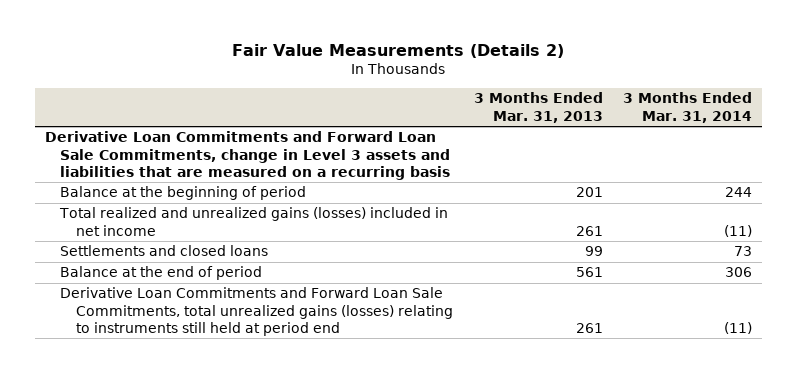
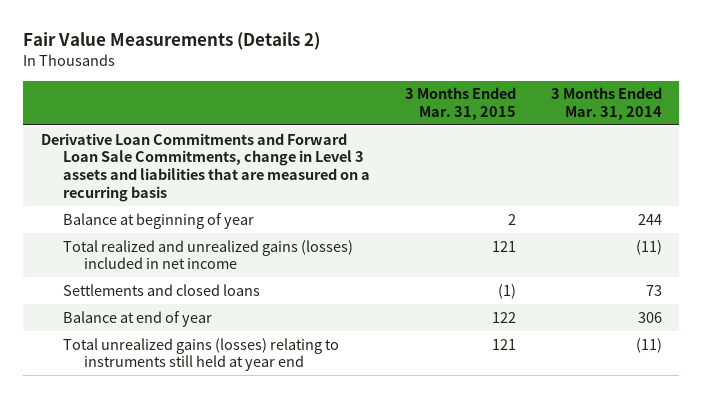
[473,92,603,123] 3 Months Ended Mar. 31, 2013 -> none
none -> [404,87,516,120] 3 Months Ended Mar. 31, 2015
[60,186,307,201] Balance at the beginning of period -> [62,212,254,229] Balance at beginning of year
[60,266,263,281] Balance at the end of period -> [62,310,212,327] Balance at end of year
[60,287,454,336] Derivative Loan Commitments and Forward Loan Sale Commitments, total unrealized gains (losses) relating to instruments still held at period end -> [62,337,339,372] Total unrealized gains (losses) relating to instruments still held at year end

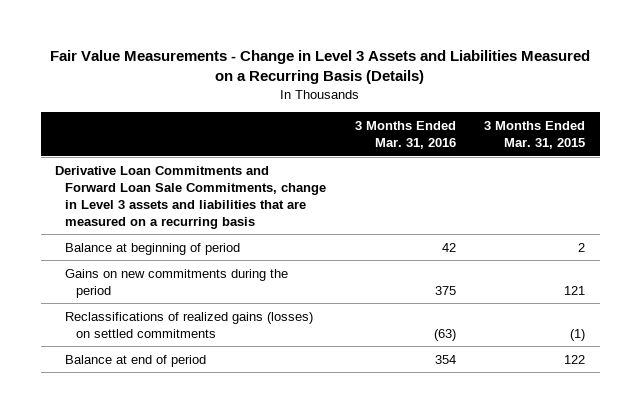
[23,32,321,51] Fair Value Measurements (Details 2) -> [50,50,591,85] Fair Value Measurements - Change in Level 3 Assets and Liabilities Measured on a Recurring Basis (Details)
[550,87,662,120] 3 Months Ended Mar. 31, 2014 -> none
none -> [354,121,456,150] 3 Months Ended Mar. 31, 2016
[62,337,339,372] Total unrealized gains (losses) relating to instruments still held at year end -> none
[62,212,254,229] Balance at beginning of year -> [65,242,241,255] Balance at beginning of period
[62,239,353,270] Total realized and unrealized gains (losses) included in net income -> [65,268,289,298] Gains on new commitments during the period
[62,283,260,296] Settlements and closed loans -> [65,311,314,338] Reclassifications of realized gains (losses) on settled commitments
[62,310,212,327] Balance at end of year -> [65,354,207,367] Balance at end of period

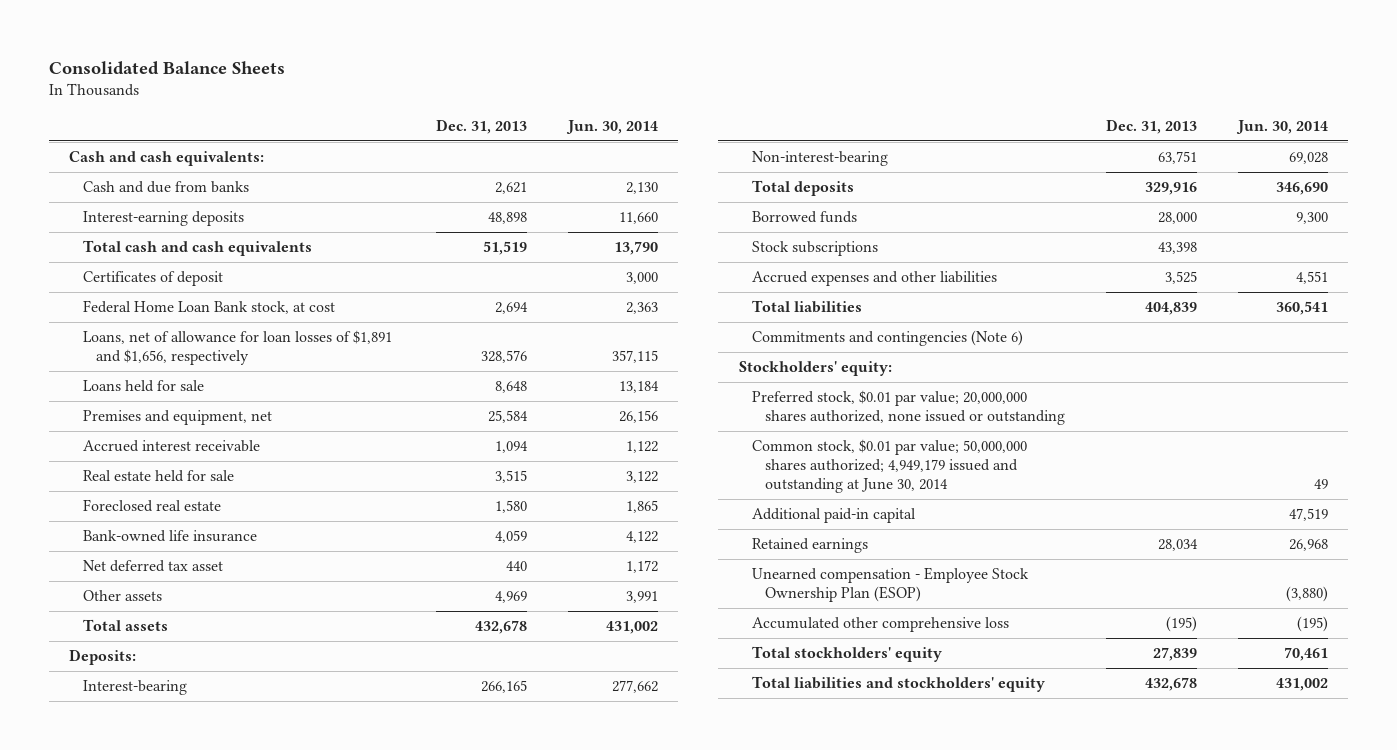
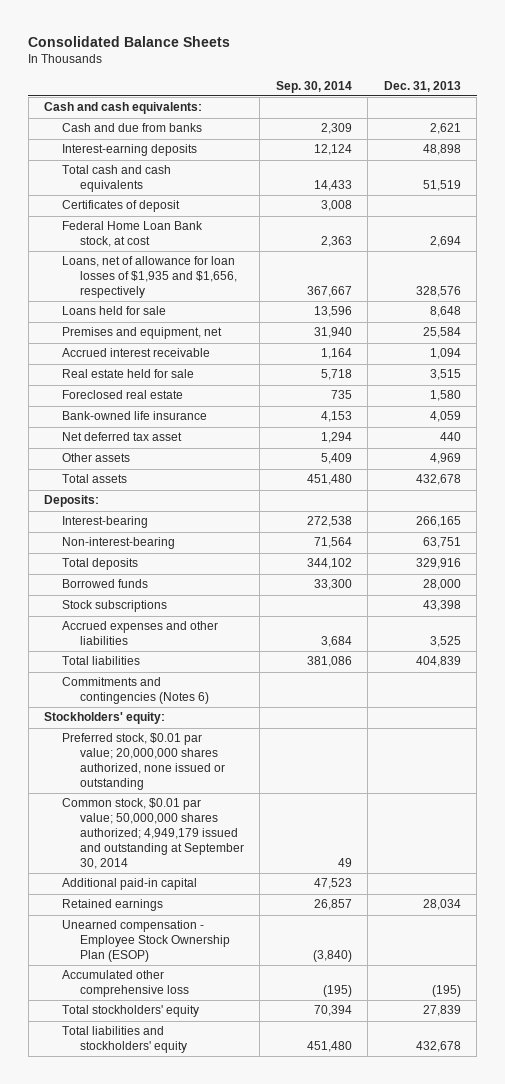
[566,120,659,135] Jun. 30, 2014 -> none
none -> [275,80,352,93] Sep. 30, 2014
[82,329,392,365] Loans, net of allowance for loan losses of $1,891 and $1,656, respectively -> [62,256,237,299] Loans, net of allowance for loan losses of $1,935 and $1,656, respectively
[751,329,1023,346] Commitments and contingencies (Note 6) -> [62,677,209,705] Commitments and contingencies (Notes 6)
[751,438,1027,493] Common stock, $0.01 par value; 50,000,000 shares authorized; 4,949,179 issued and outstanding at June 30, 2014 -> [62,798,244,870] Common stock, $0.01 par value; 50,000,000 shares authorized; 4,949,179 issued and outstanding at September 30, 2014

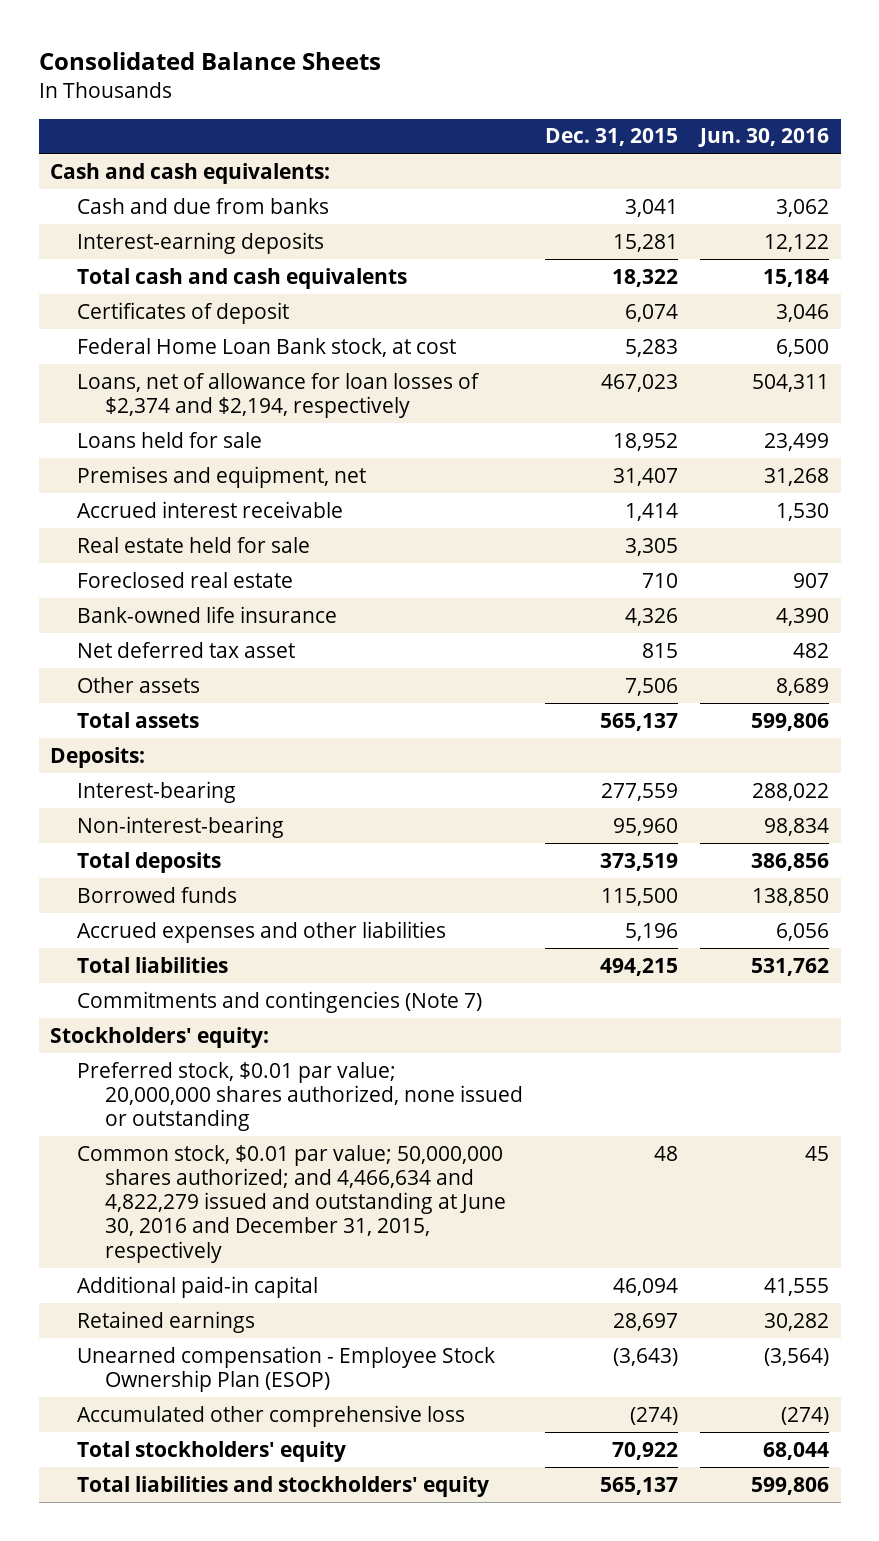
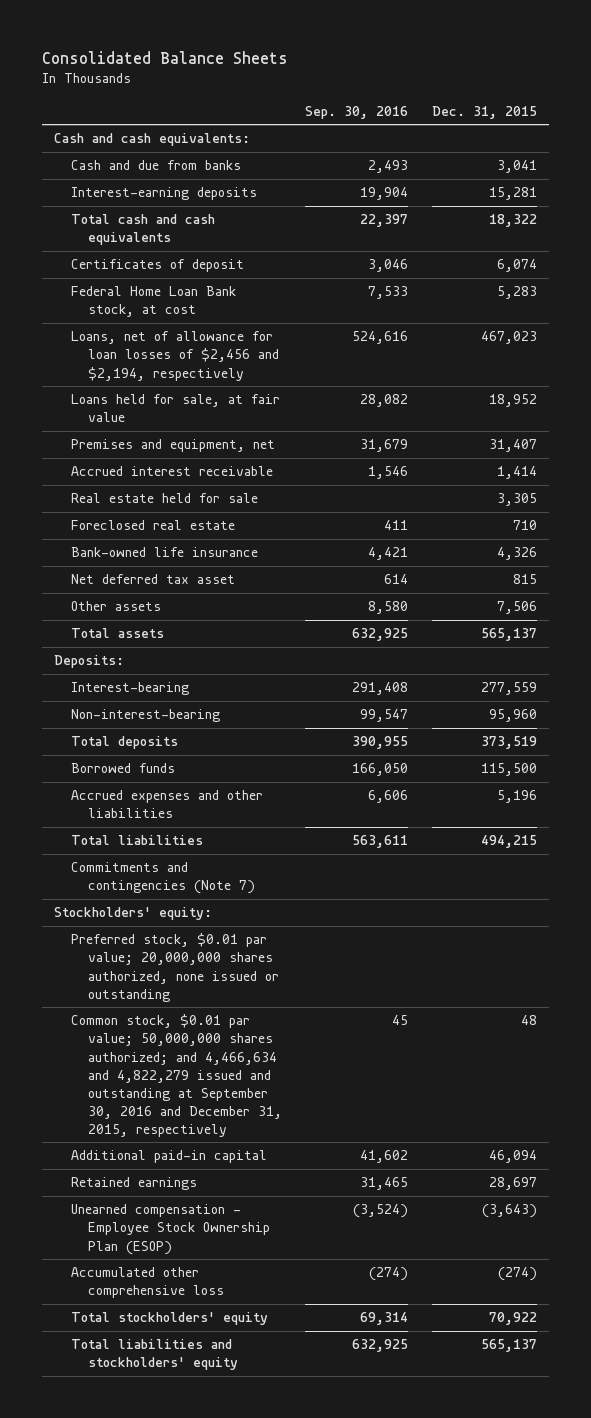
[698,128,830,148] Jun. 30, 2016 -> none
none -> [305,105,409,119] Sep. 30, 2016
[77,372,481,418] Loans, net of allowance for loan losses of $2,374 and $2,194, respectively -> [70,331,279,381] Loans, net of allowance for loan losses of $2,456 and $2,194, respectively
[77,431,263,448] Loans held for sale -> [70,394,280,423] Loans held for sale, at fair value
[77,1144,506,1263] Common stock, $0.01 par value; 50,000,000 shares authorized; and 4,466,634 and 4,822,279 issued and outstanding at June 30, 2016 and December 31, 2015, respectively -> [70,1014,282,1137] Common stock, $0.01 par value; 50,000,000 shares authorized; and 4,466,634 and 4,822,279 issued and outstanding at September 30, 2016 and December 31, 2015, respectively

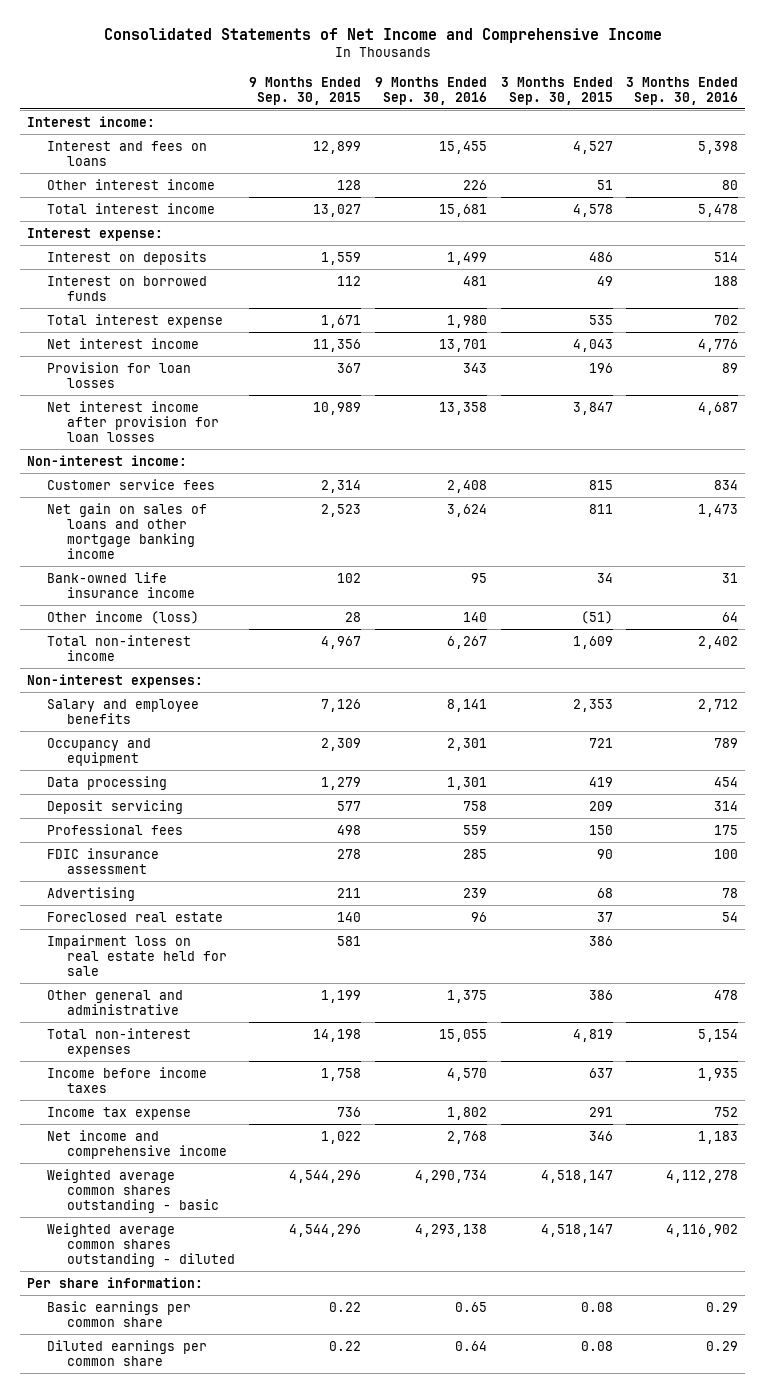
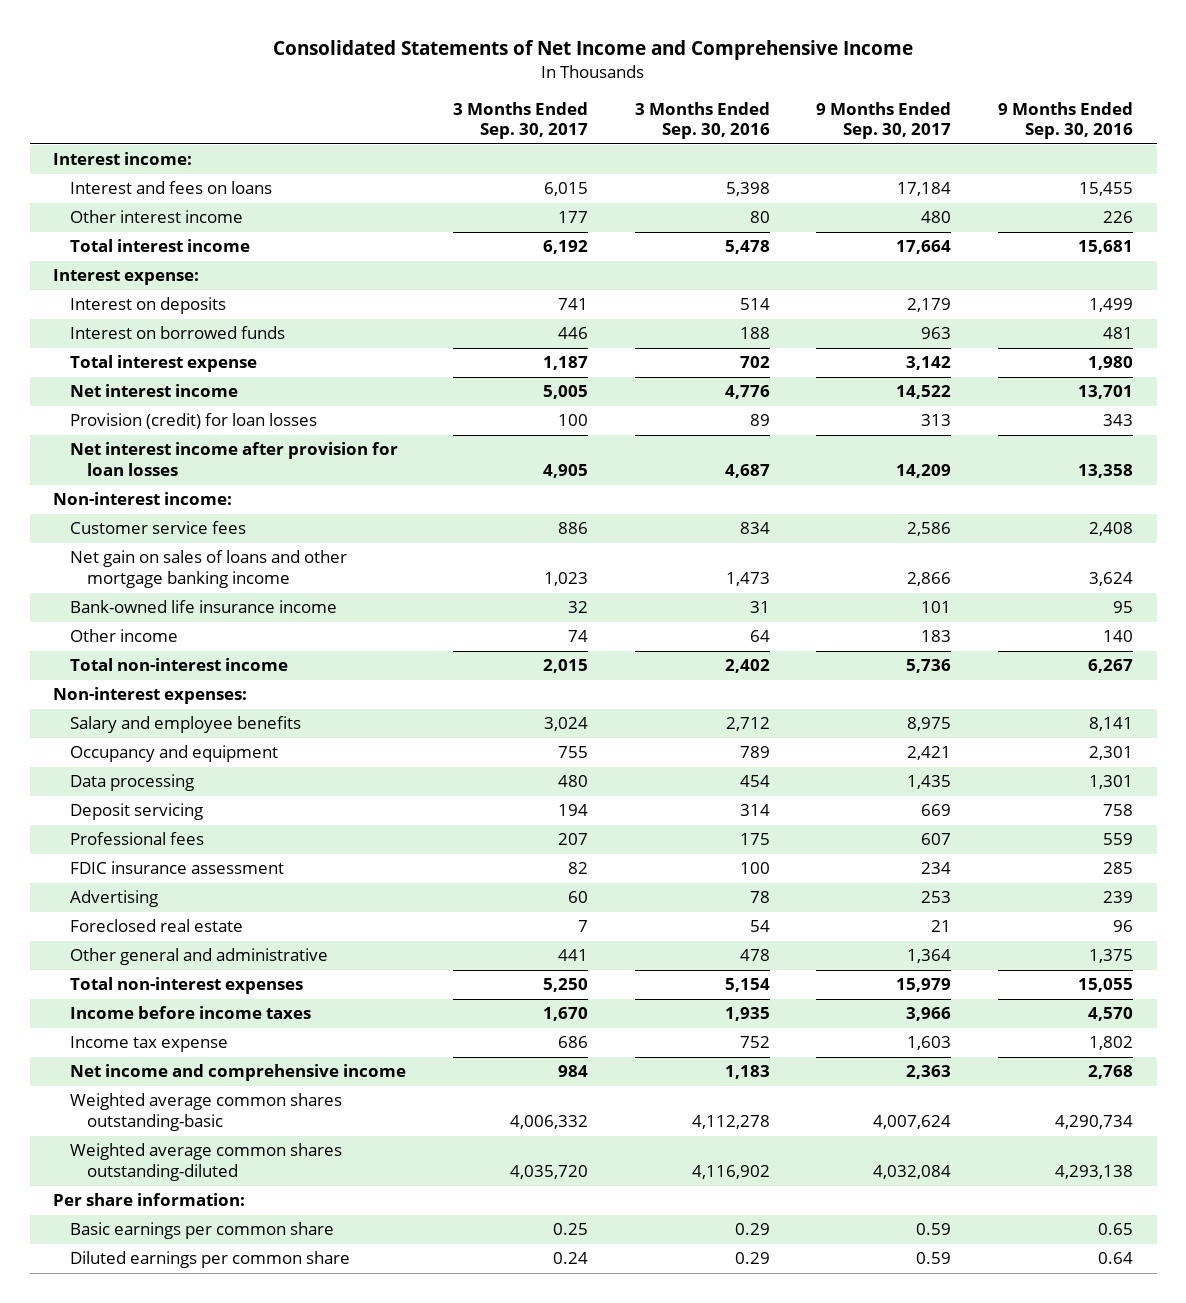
[248,76,361,105] 9 Months Ended Sep. 30, 2015 -> none
[500,76,613,105] 3 Months Ended Sep. 30, 2015 -> none
none -> [452,101,588,140] 3 Months Ended Sep. 30, 2017
none -> [816,101,952,140] 9 Months Ended Sep. 30, 2017
[46,361,191,388] Provision for loan losses -> [70,413,318,430] Provision (credit) for loan losses
[46,610,199,624] Other income (loss) -> [70,629,179,643] Other income
[46,934,228,976] Impairment loss on real estate held for sale -> none
[46,1168,220,1213] Weighted average common shares outstanding - basic -> [70,1093,343,1131] Weighted average common shares outstanding-basic
[46,1222,236,1267] Weighted average common shares outstanding - diluted -> [70,1143,343,1181] Weighted average common shares outstanding-diluted

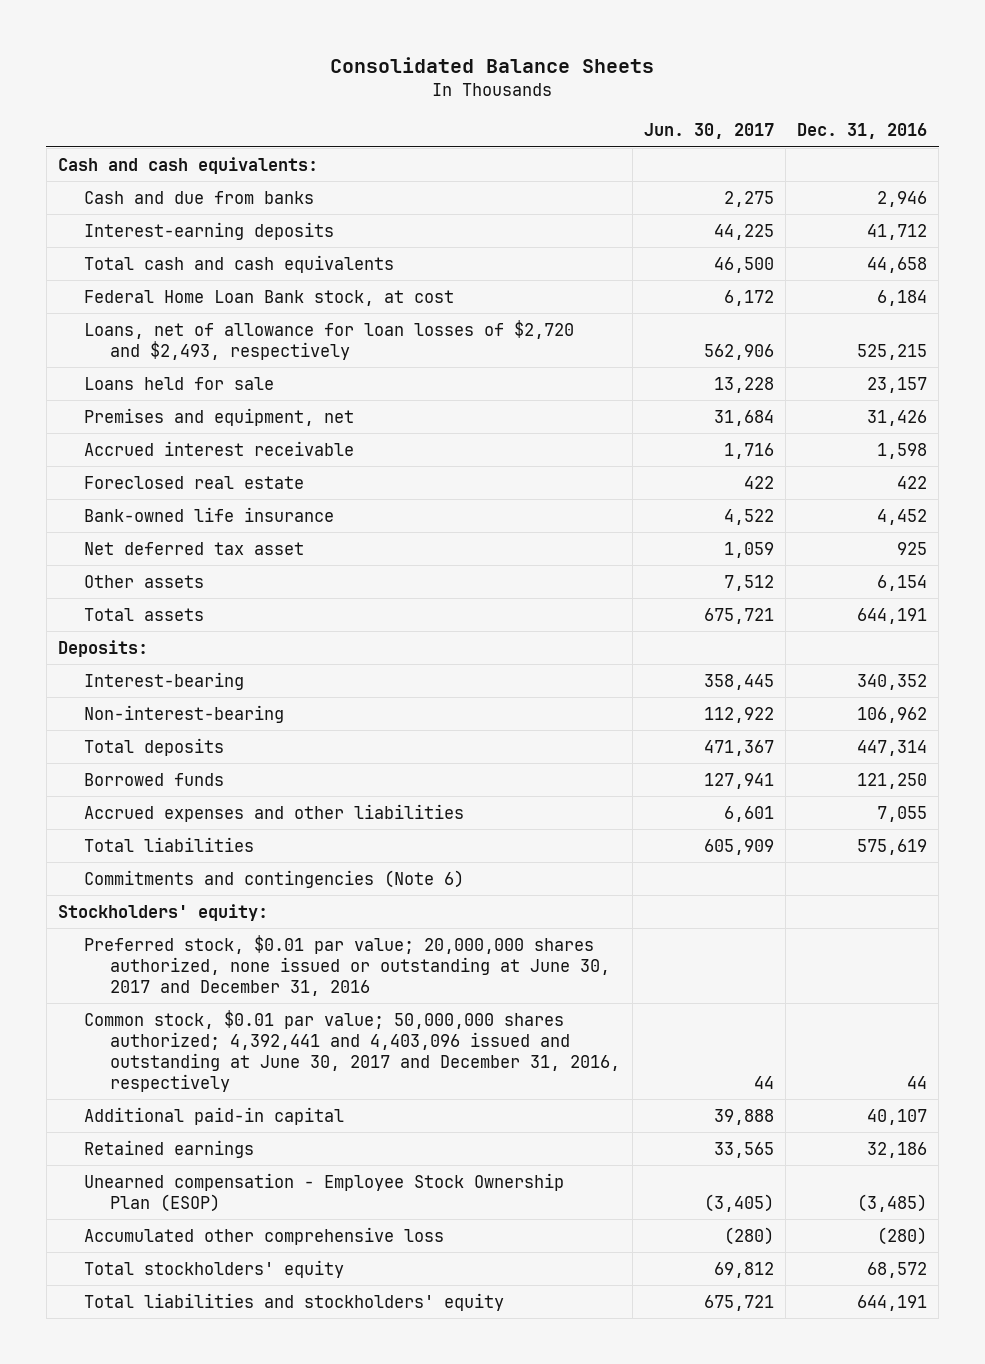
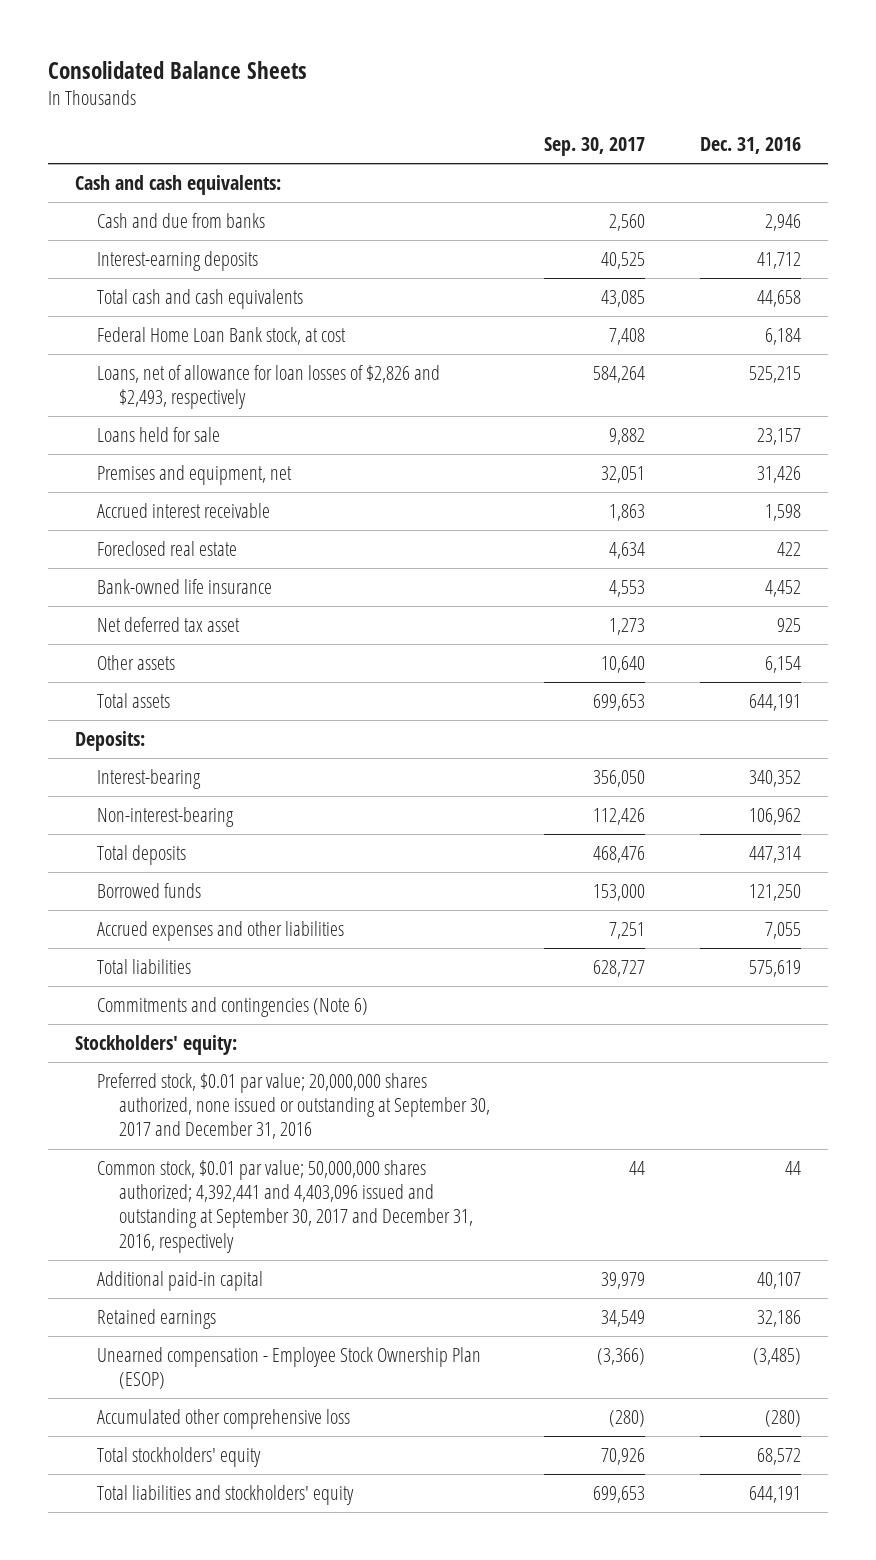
[643,123,774,140] Jun. 30, 2017 -> none
none -> [544,137,646,157] Sep. 30, 2017
[84,320,575,360] Loans, net of allowance for loan losses of $2,720 and $2,493, respectively -> [97,365,441,410] Loans, net of allowance for loan losses of $2,826 and $2,493, respectively
[84,935,611,996] Preferred stock, $0.01 par value; 20,000,000 shares authorized, none issued or outstanding at June 30, 2017 and December 31, 2016 -> [97,1073,490,1140] Preferred stock, $0.01 par value; 20,000,000 shares authorized, none issued or outstanding at September 30, 2017 and December 31, 2016
[84,1010,621,1092] Common stock, $0.01 par value; 50,000,000 shares authorized; 4,392,441 and 4,403,096 issued and outstanding at June 30, 2017 and December 31, 2016, respectively -> [97,1160,473,1253] Common stock, $0.01 par value; 50,000,000 shares authorized; 4,392,441 and 4,403,096 issued and outstanding at September 30, 2017 and December 31, 2016, respectively

